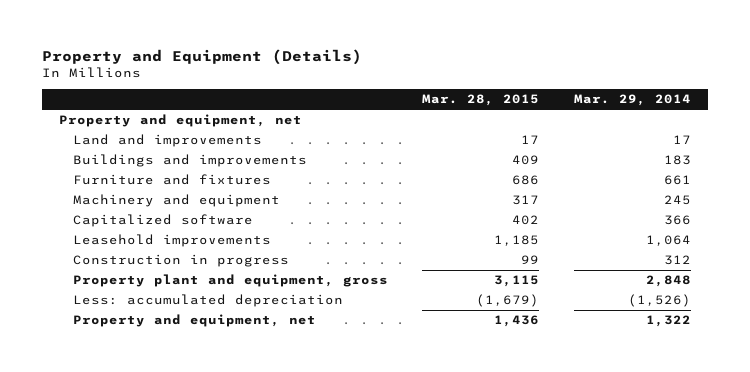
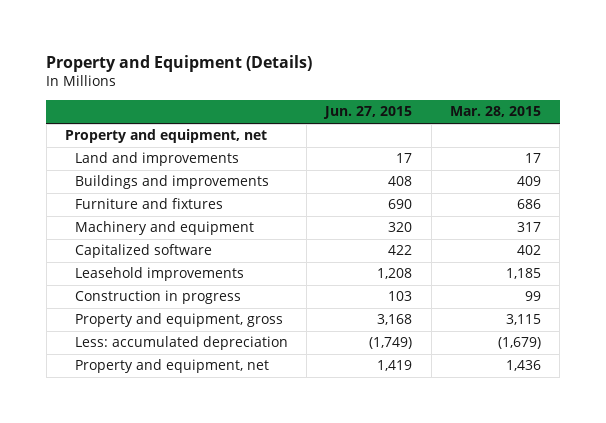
[573,94,691,107] Mar. 29, 2014 -> none
none -> [323,106,413,120] Jun. 27, 2015
[72,274,388,288] Property plant and equipment, gross -> [74,313,283,328] Property and equipment, gross

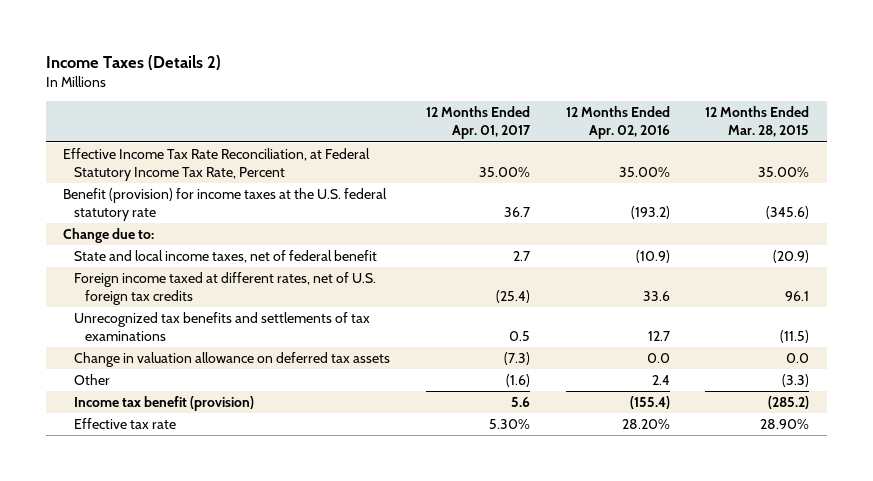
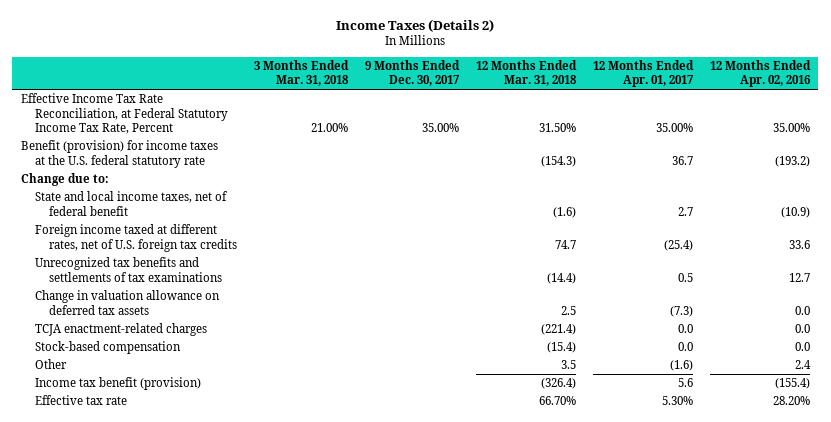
[705,106,810,138] 12 Months Ended Mar. 28, 2015 -> none
none -> [254,59,350,87] 3 Months Ended Mar. 31, 2018
none -> [364,59,460,87] 9 Months Ended Dec. 30, 2017
none -> [475,59,577,87] 12 Months Ended Mar. 31, 2018
none -> [34,323,207,337] TCJA enactment-related charges
none -> [34,341,181,355] Stock-based compensation

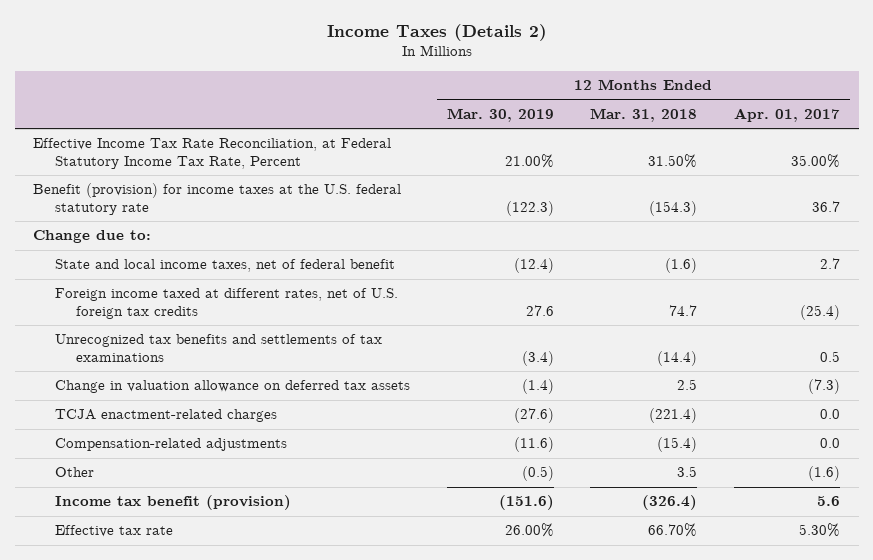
[254,59,350,87] 3 Months Ended Mar. 31, 2018 -> none
[364,59,460,87] 9 Months Ended Dec. 30, 2017 -> none
[709,59,811,88] 12 Months Ended Apr. 02, 2016 -> none
none -> [446,107,554,122] Mar. 30, 2019
[34,341,181,355] Stock-based compensation -> [54,438,287,452] Compensation-related adjustments

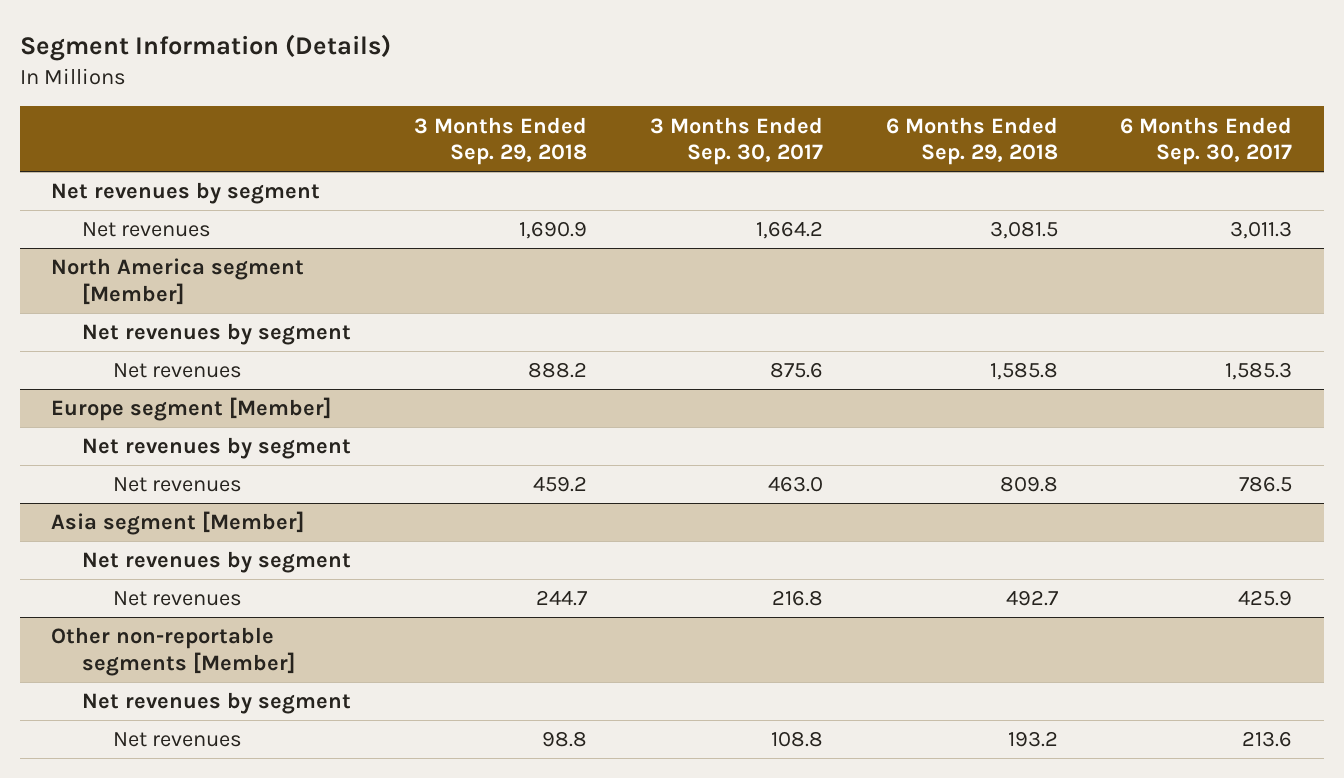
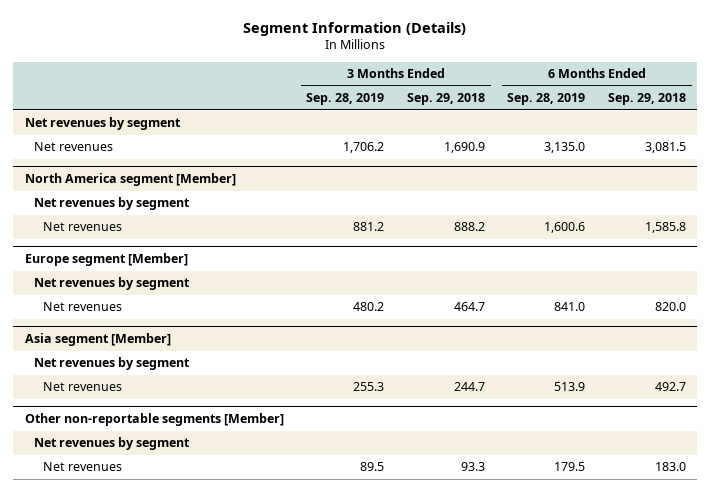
[649,116,823,166] 3 Months Ended Sep. 30, 2017 -> none
[1120,116,1293,166] 6 Months Ended Sep. 30, 2017 -> none
none -> [306,93,385,106] Sep. 28, 2019
none -> [507,93,586,106] Sep. 28, 2019
[533,476,588,493] 459.2 -> [453,302,485,312] 464.7
[999,476,1058,493] 809.8 -> [654,302,686,312] 820.0
[542,731,588,748] 98.8 -> [460,462,485,472] 93.3
[1007,731,1058,748] 193.2 -> [654,462,686,472] 183.0

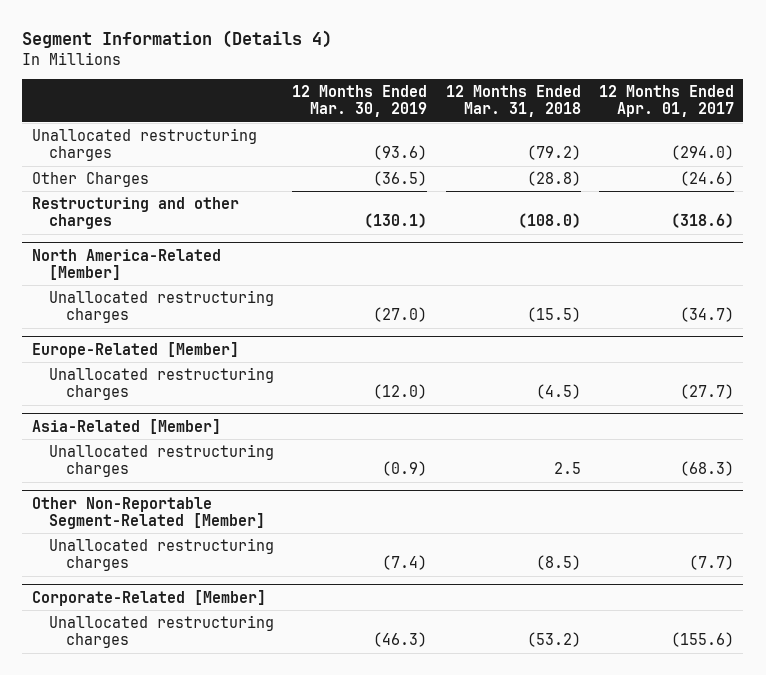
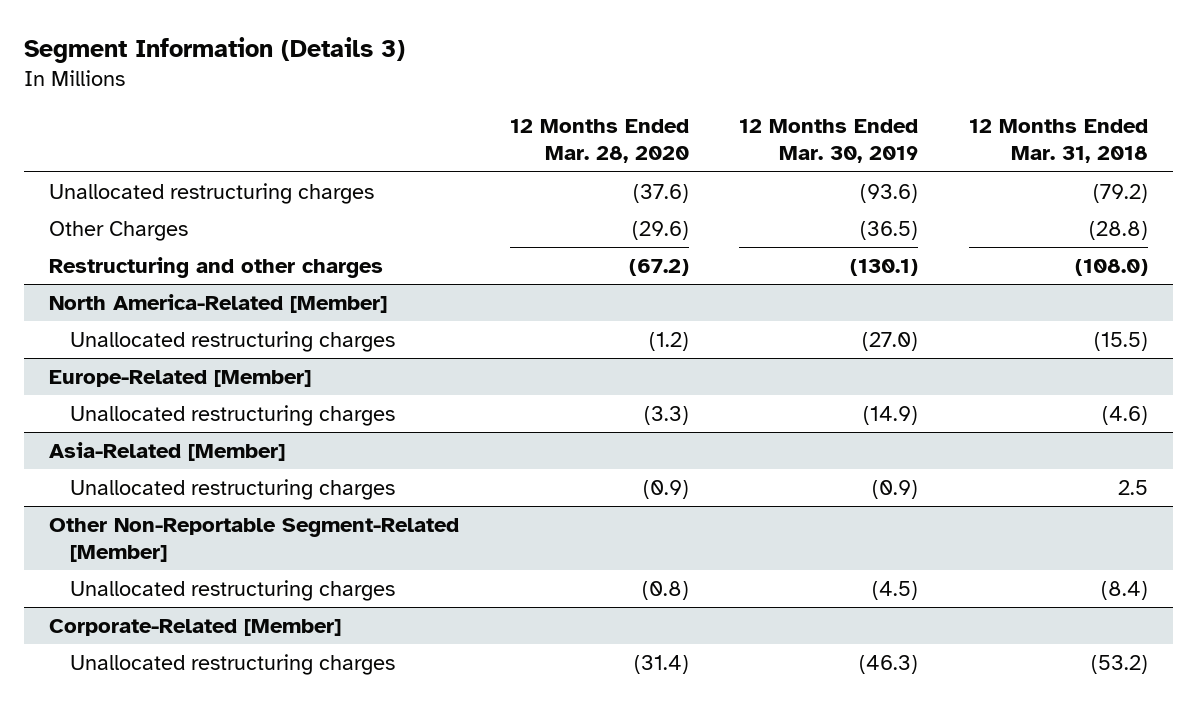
[22,30,333,49] Segment Information (Details 4) -> [23,37,405,64] Segment Information (Details 3)
[599,85,735,118] 12 Months Ended Apr. 01, 2017 -> none
none -> [509,119,689,164] 12 Months Ended Mar. 28, 2020
[373,384,428,400] (12.0) -> [863,405,919,425] (14.9)
[535,384,581,400] (4.5) -> [1101,405,1148,425] (4.6)
[382,555,428,571] (7.4) -> [872,580,919,600] (4.5)
[535,555,581,571] (8.5) -> [1100,580,1148,600] (8.4)

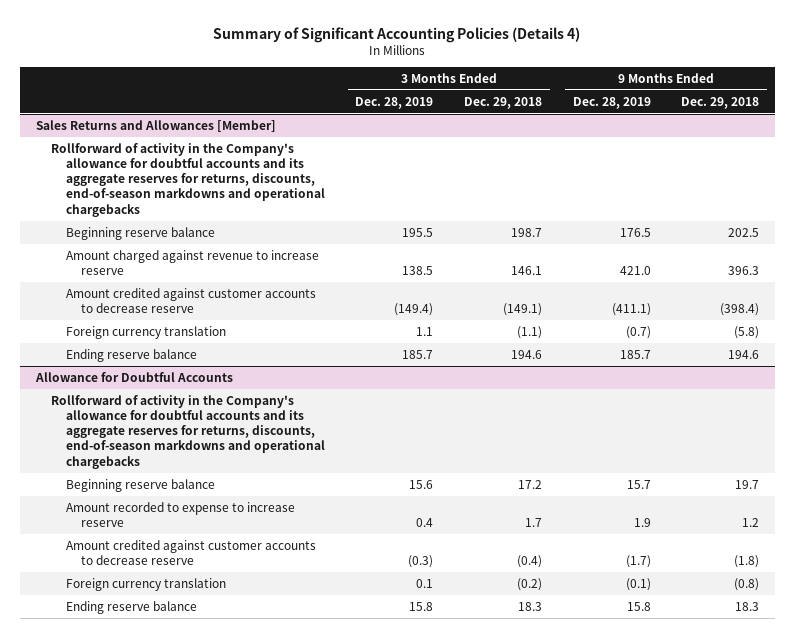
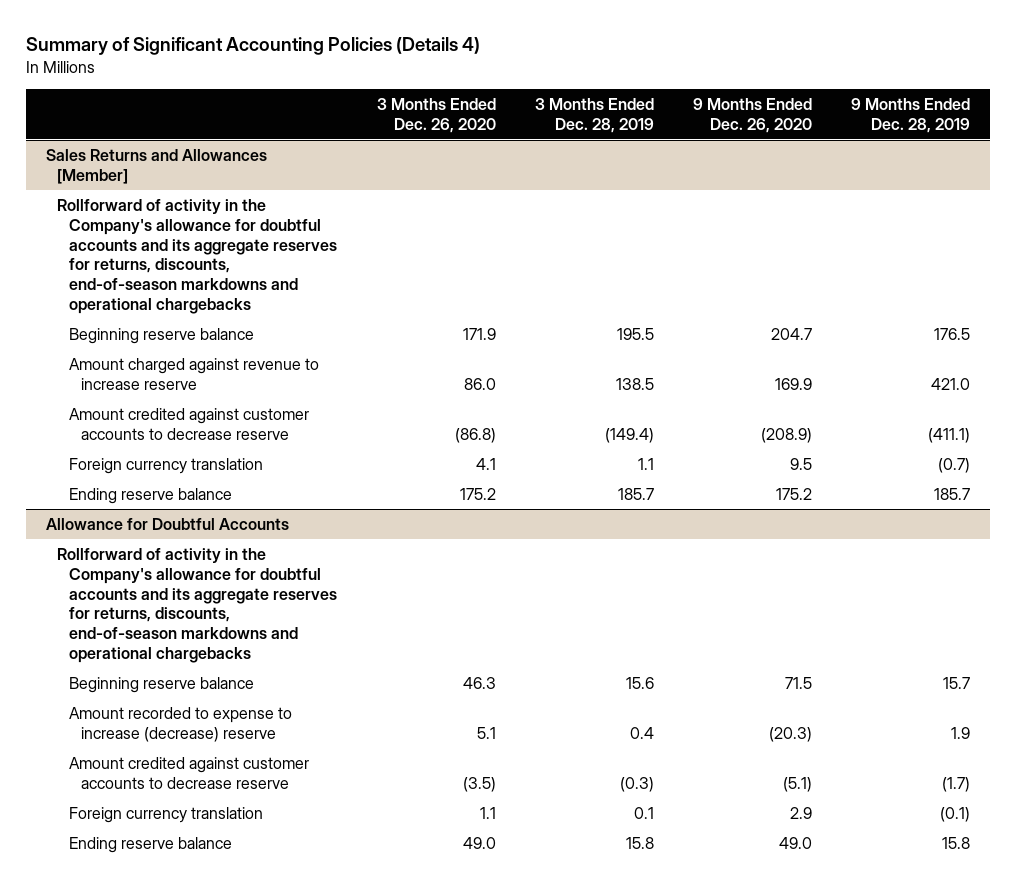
[464,96,543,109] Dec. 29, 2018 -> none
[681,96,760,109] Dec. 29, 2018 -> none
none -> [376,97,496,133] 3 Months Ended Dec. 26, 2020
none -> [693,97,813,133] 9 Months Ended Dec. 26, 2020
[65,501,295,528] Amount recorded to expense to increase reserve -> [69,706,293,742] Amount recorded to expense to increase (decrease) reserve

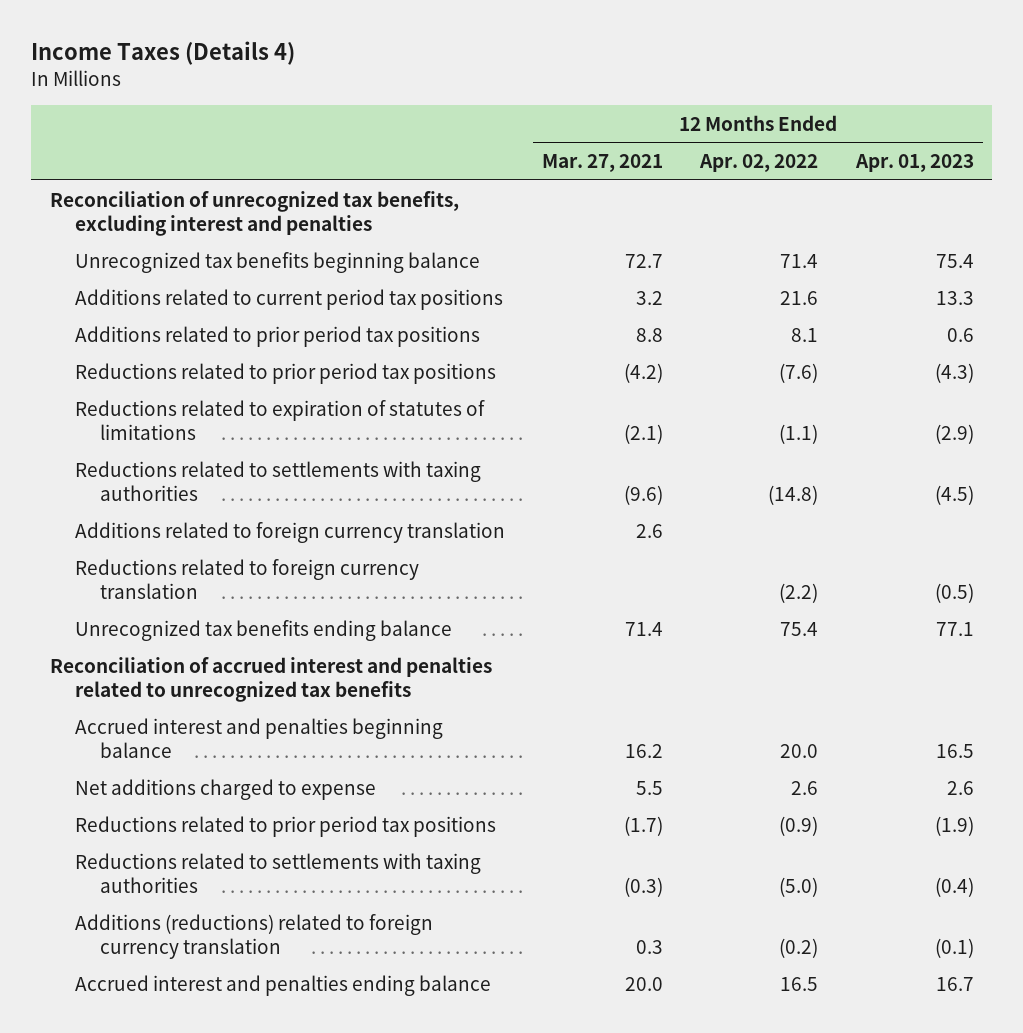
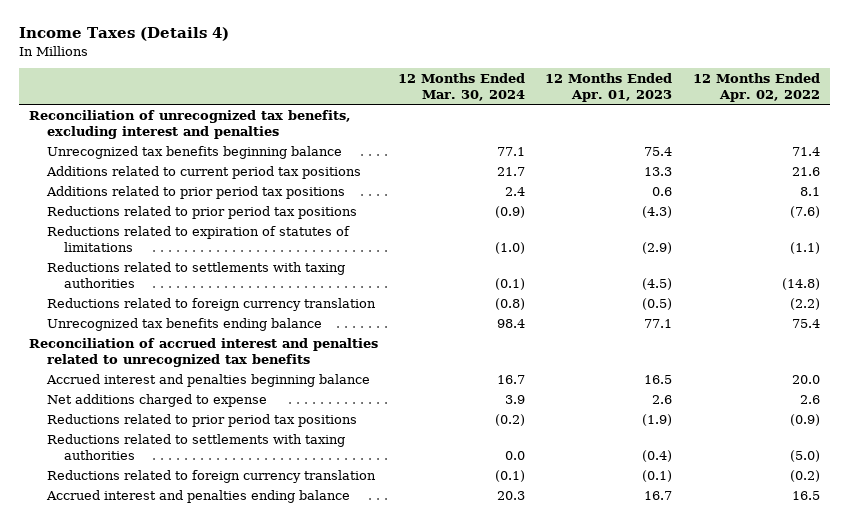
[541,154,663,173] Mar. 27, 2021 -> none
none -> [398,72,526,101] 12 Months Ended Mar. 30, 2024
[74,521,505,543] Additions related to foreign currency translation -> none
[74,913,433,959] Additions (reductions) related to foreign currency translation -> [46,469,376,483] Reductions related to foreign currency translation

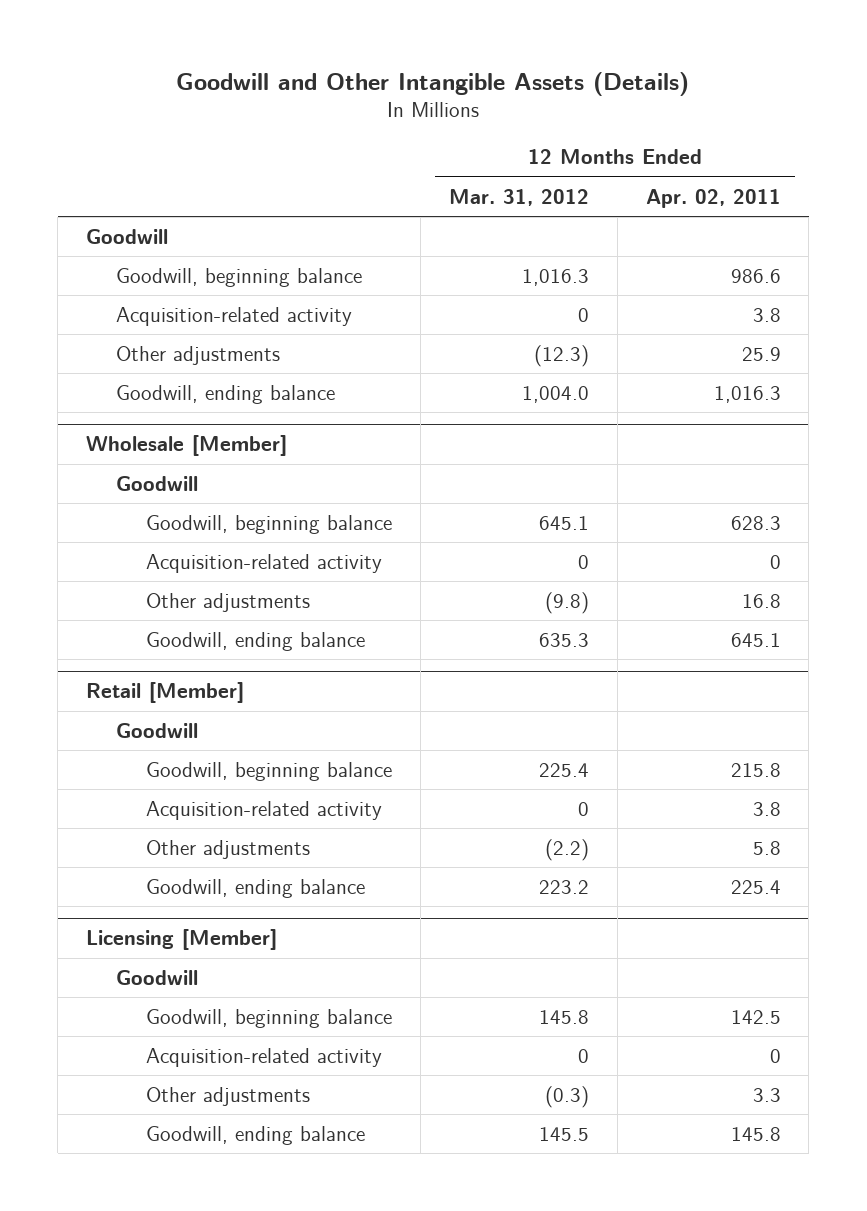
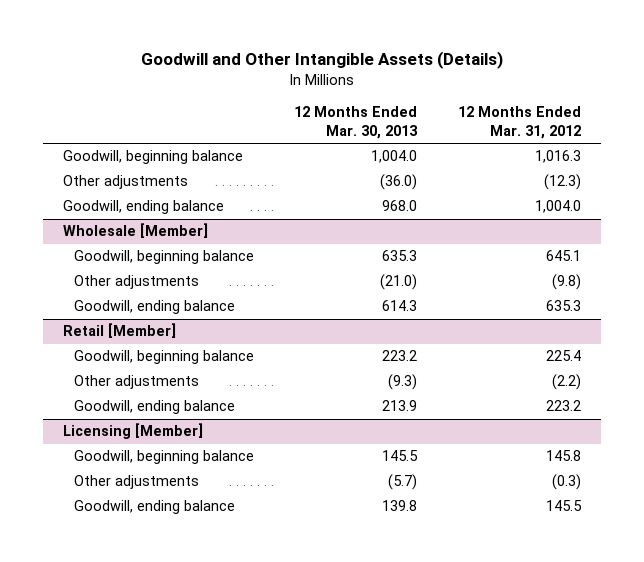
[645,188,781,208] Apr. 02, 2011 -> none
none -> [294,106,419,139] 12 Months Ended Mar. 30, 2013
[86,228,169,244] Goodwill -> none
[116,306,353,326] Acquisition-related activity -> none
[116,475,199,491] Goodwill -> none
[146,553,383,573] Acquisition-related activity -> none
[116,722,199,738] Goodwill -> none
[146,800,383,820] Acquisition-related activity -> none
[116,969,199,985] Goodwill -> none
[146,1047,383,1067] Acquisition-related activity -> none

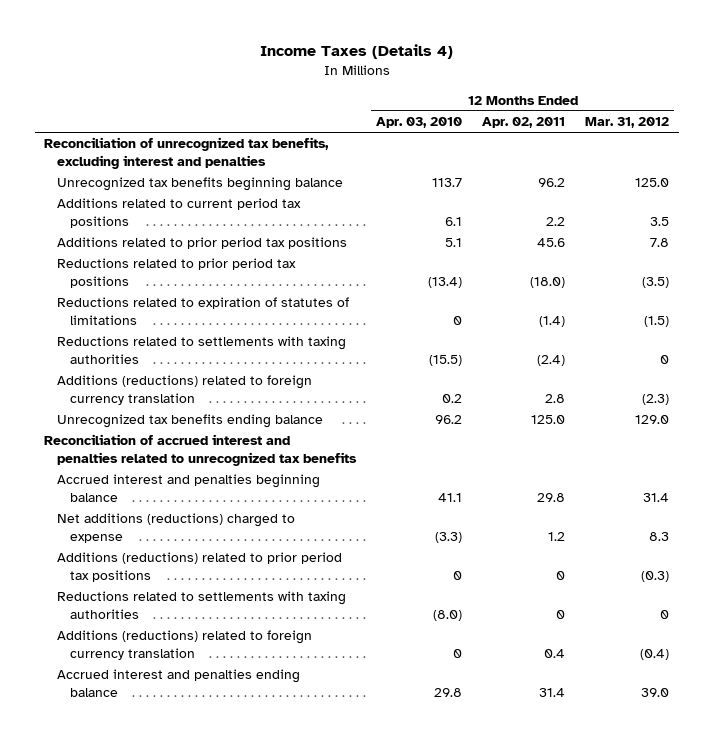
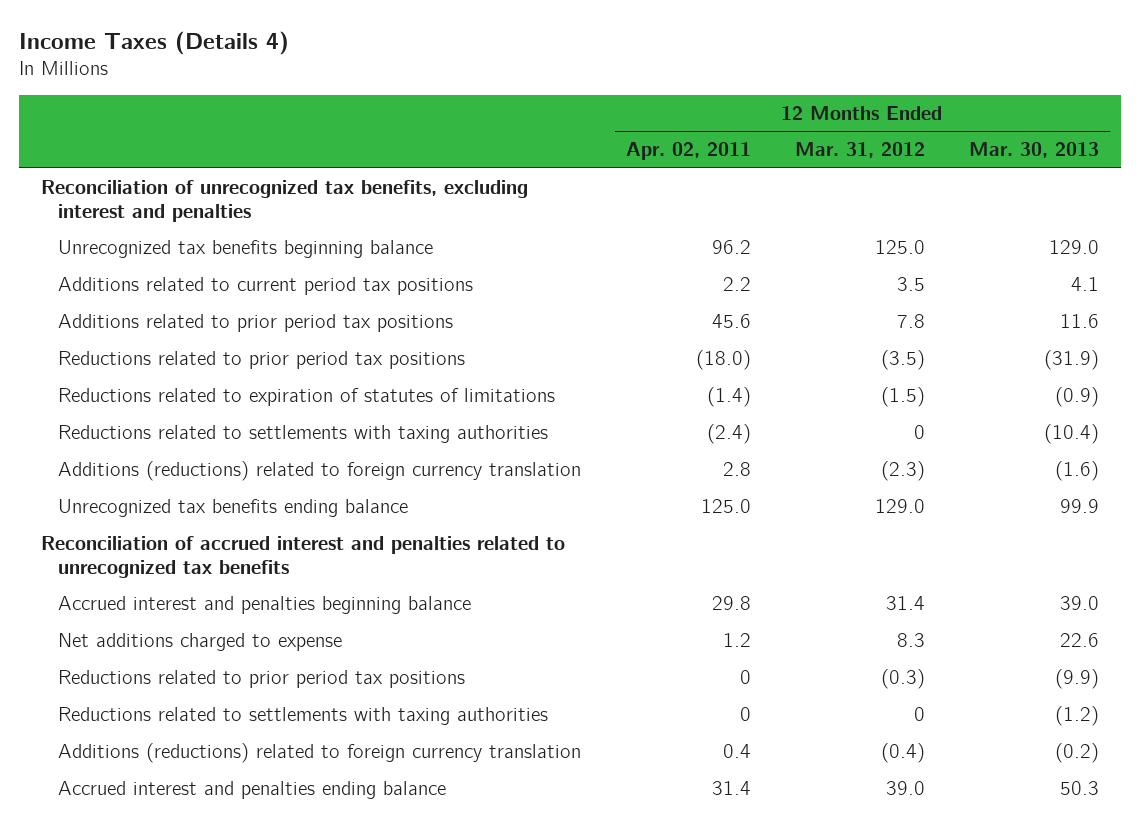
[376,117,463,129] Apr. 03, 2010 -> none
none -> [969,142,1100,159] Mar. 30, 2013
[57,513,296,544] Net additions (reductions) charged to expense -> [58,633,343,652] Net additions charged to expense
[57,552,343,583] Additions (reductions) related to prior period tax positions -> [58,670,466,689] Reductions related to prior period tax positions

